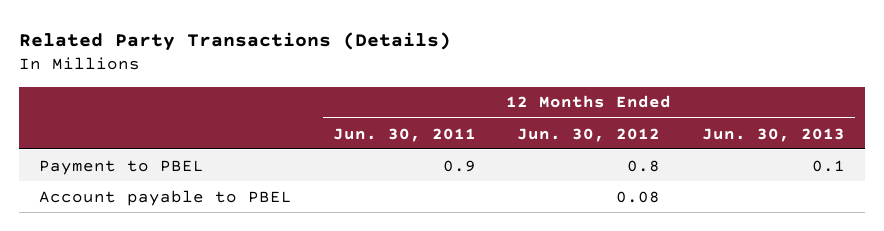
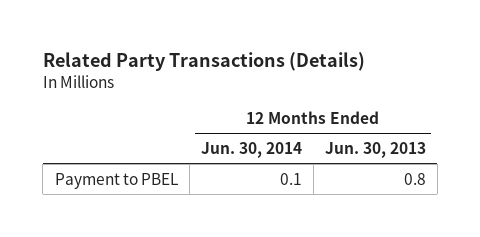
[333,127,477,142] Jun. 30, 2011 -> none
[517,127,661,142] Jun. 30, 2012 -> none
none -> [200,142,302,159] Jun. 30, 2014
[39,189,293,206] Account payable to PBEL -> none
[811,159,845,172] 0.1 -> [403,172,426,185] 0.8

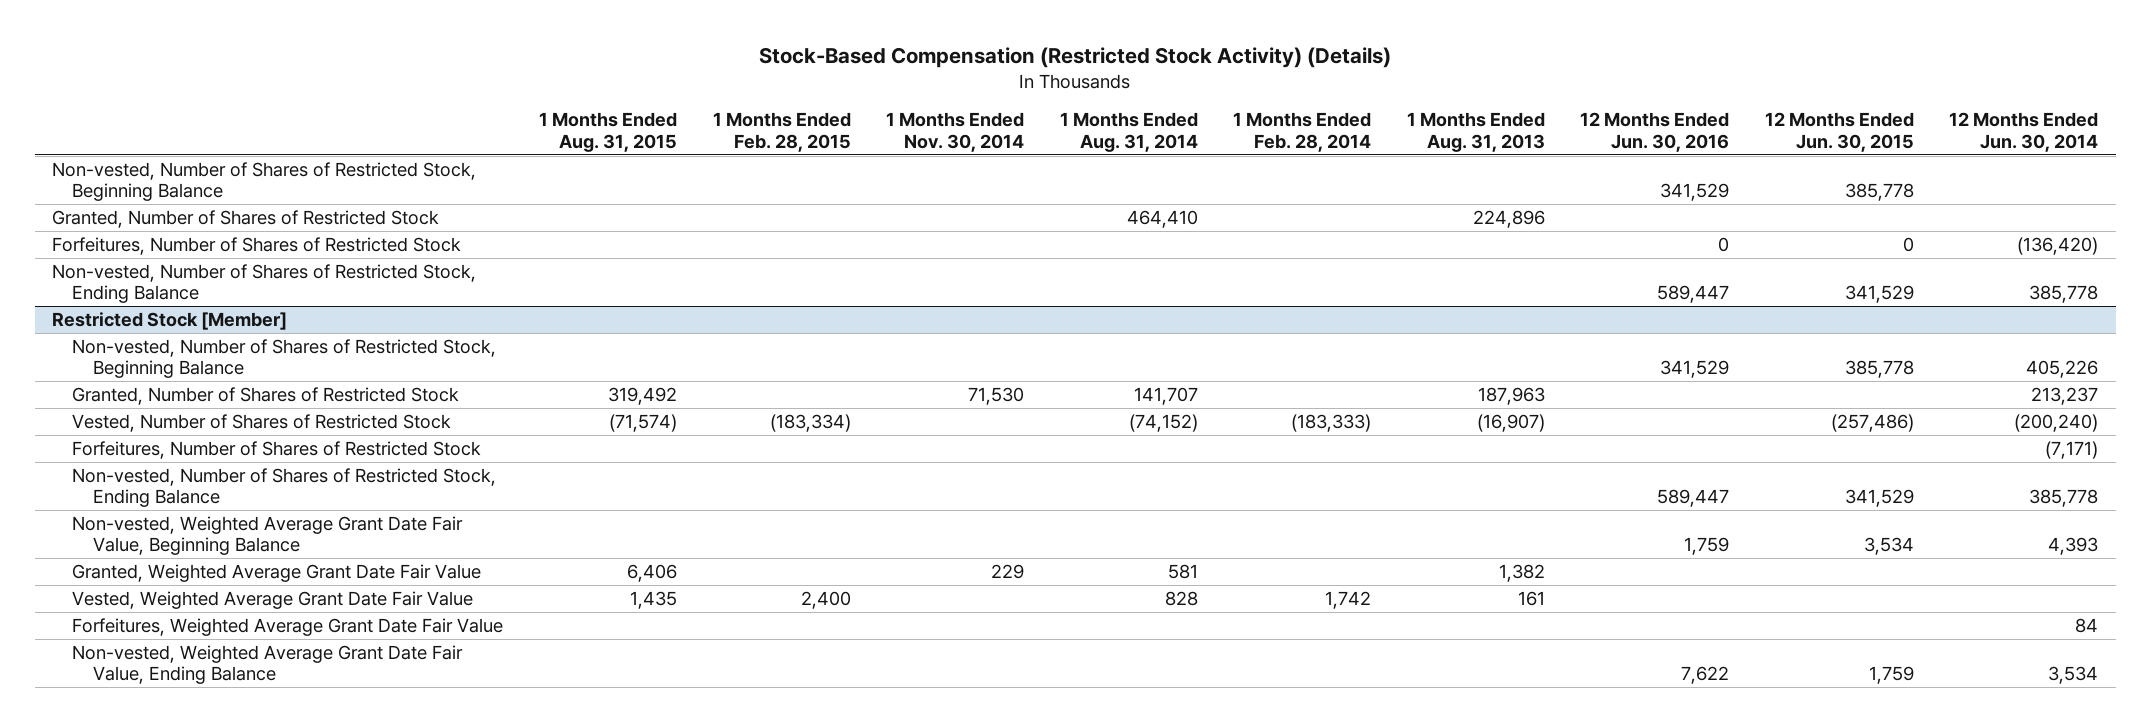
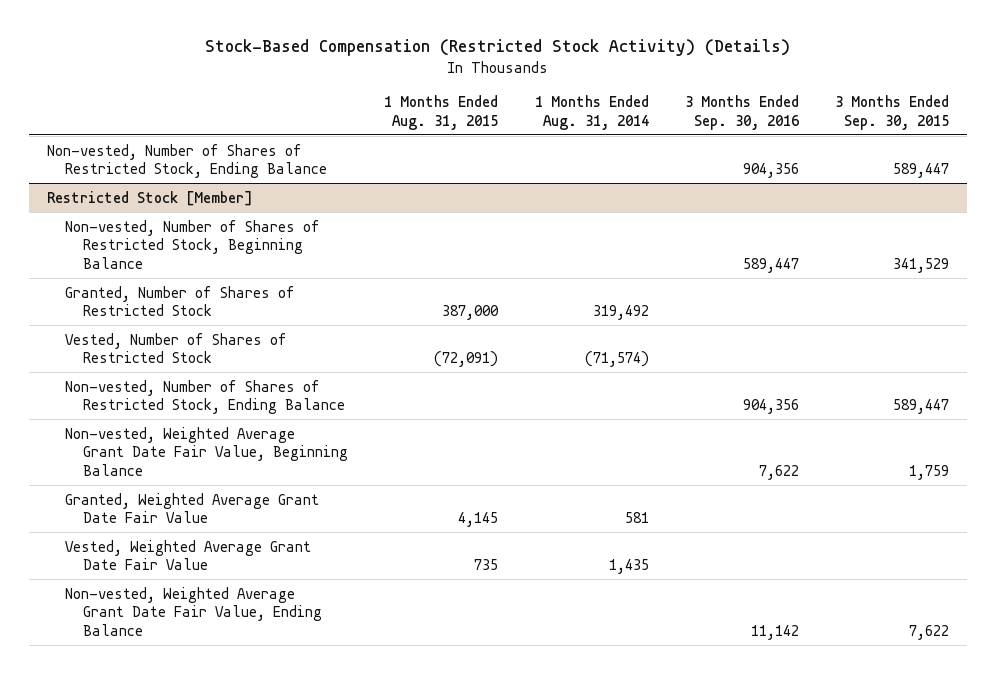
[712,112,851,152] 1 Months Ended Feb. 28, 2015 -> none
[886,112,1025,152] 1 Months Ended Nov. 30, 2014 -> none
[1233,112,1372,152] 1 Months Ended Feb. 28, 2014 -> none
[1406,112,1545,152] 1 Months Ended Aug. 31, 2013 -> none
[1580,112,1730,152] 12 Months Ended Jun. 30, 2016 -> none
[1764,112,1914,152] 12 Months Ended Jun. 30, 2015 -> none
[1949,112,2099,152] 12 Months Ended Jun. 30, 2014 -> none
none -> [684,95,799,130] 3 Months Ended Sep. 30, 2016
none -> [835,95,950,130] 3 Months Ended Sep. 30, 2015
[52,161,477,202] Non-vested, Number of Shares of Restricted Stock, Beginning Balance -> none
[52,209,440,228] Granted, Number of Shares of Restricted Stock -> none
[52,236,462,255] Forfeitures, Number of Shares of Restricted Stock -> none
[72,440,482,459] Forfeitures, Number of Shares of Restricted Stock -> none
[608,386,678,405] 319,492 -> [442,305,500,321] 387,000
[1133,386,1198,405] 141,707 -> [592,305,649,321] 319,492
[609,413,678,432] (71,574) -> [434,351,499,368] (72,091)
[1128,413,1198,432] (74,152) -> [584,351,649,368] (71,574)
[72,617,504,636] Forfeitures, Weighted Average Grant Date Fair Value -> none
[627,563,678,582] 6,406 -> [458,512,499,528] 4,145
[630,590,678,609] 1,435 -> [474,559,499,571] 735
[1164,590,1198,606] 828 -> [608,559,649,575] 1,435

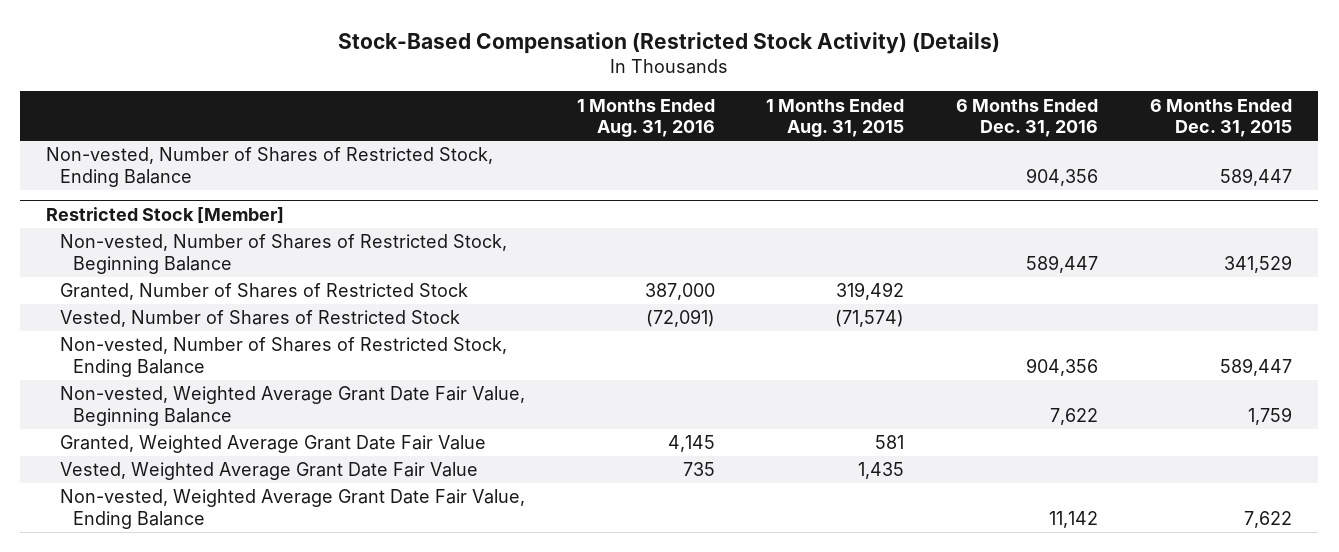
[534,95,649,130] 1 Months Ended Aug. 31, 2014 -> none
[684,95,799,130] 3 Months Ended Sep. 30, 2016 -> none
[835,95,950,130] 3 Months Ended Sep. 30, 2015 -> none
none -> [576,98,715,138] 1 Months Ended Aug. 31, 2016
none -> [956,98,1099,138] 6 Months Ended Dec. 31, 2016
none -> [1150,98,1293,138] 6 Months Ended Dec. 31, 2015
[442,305,500,321] 387,000 -> [836,282,905,301] 319,492
[434,351,499,368] (72,091) -> [835,310,905,328] (71,574)
[458,512,499,528] 4,145 -> [875,435,905,450] 581
[474,559,499,571] 735 -> [858,462,905,480] 1,435

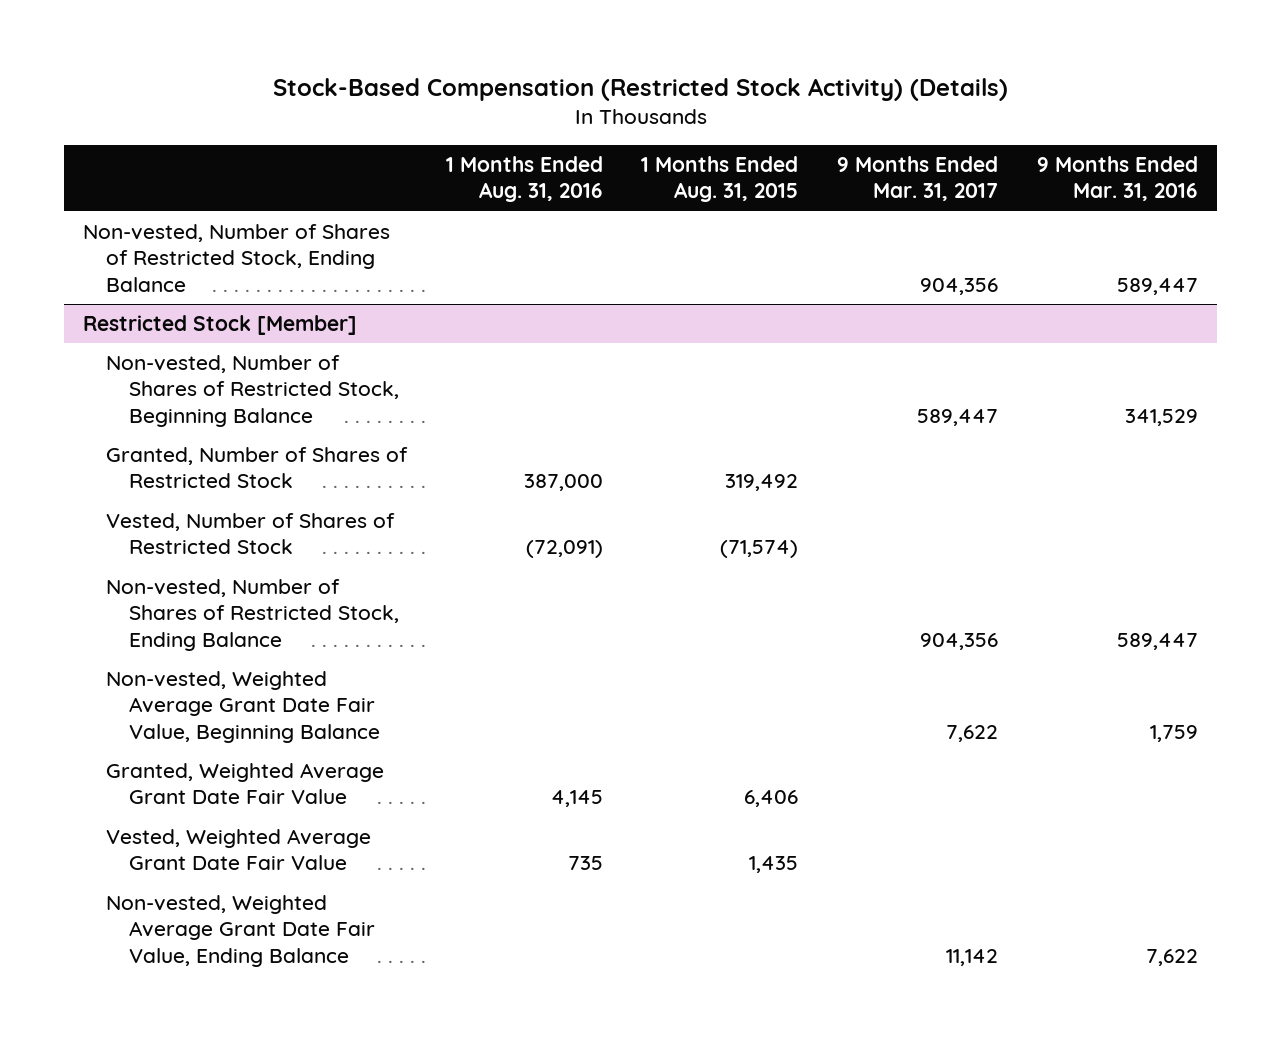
[956,98,1099,138] 6 Months Ended Dec. 31, 2016 -> none
[1150,98,1293,138] 6 Months Ended Dec. 31, 2015 -> none
none -> [837,155,999,202] 9 Months Ended Mar. 31, 2017
none -> [1036,155,1198,202] 9 Months Ended Mar. 31, 2016
[875,435,905,450] 581 -> [744,790,799,808] 6,406

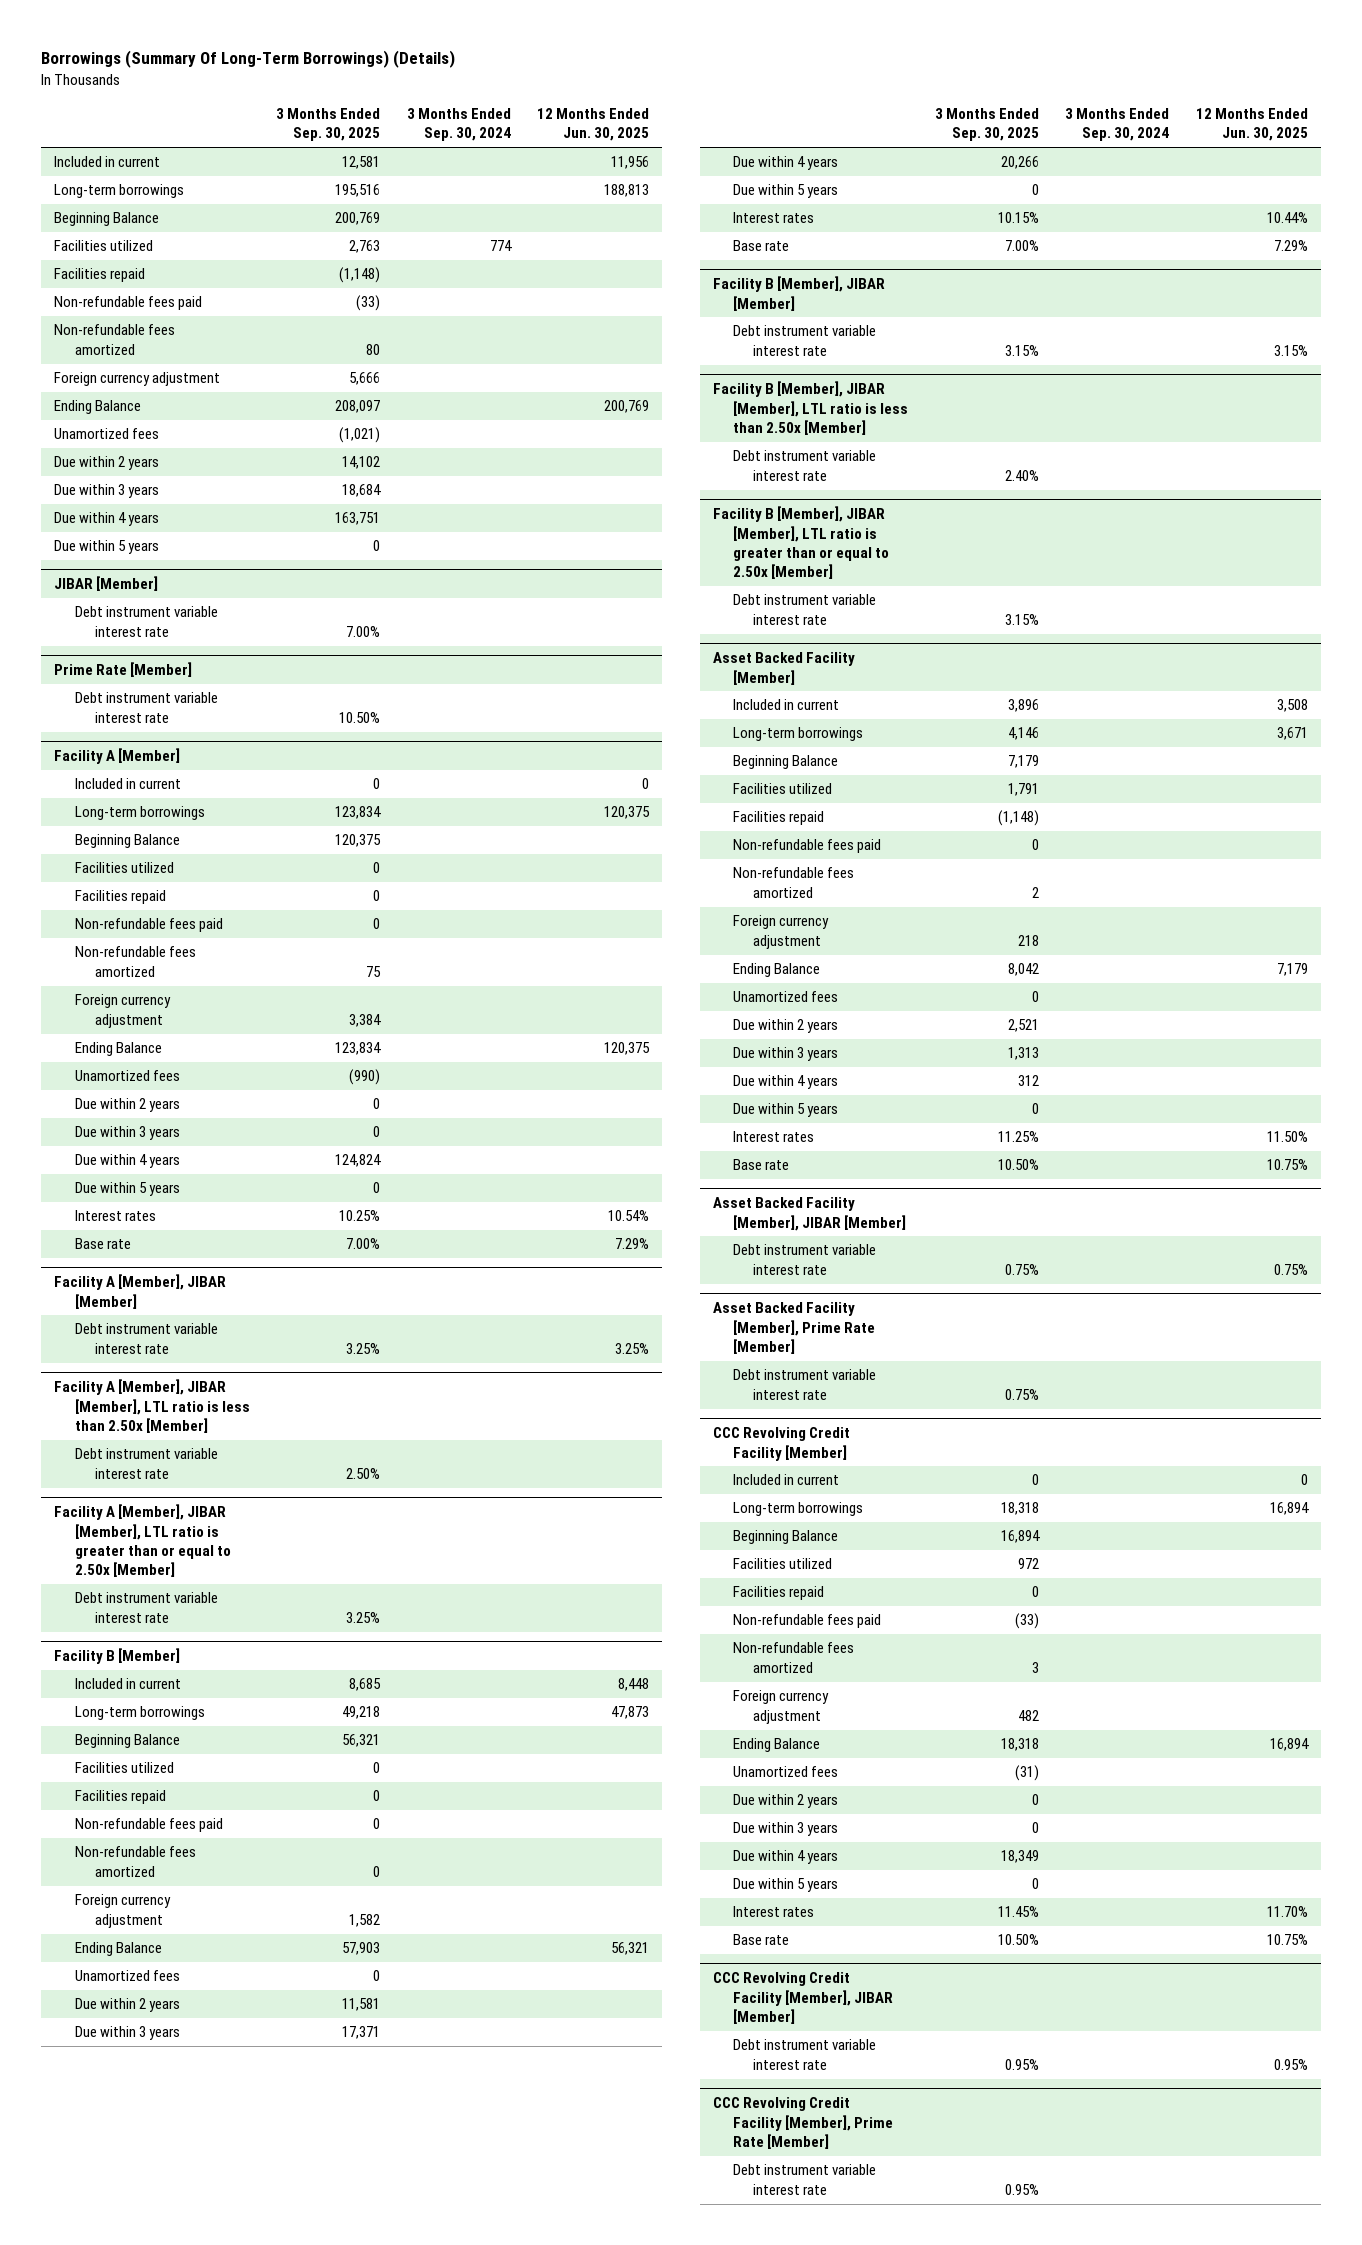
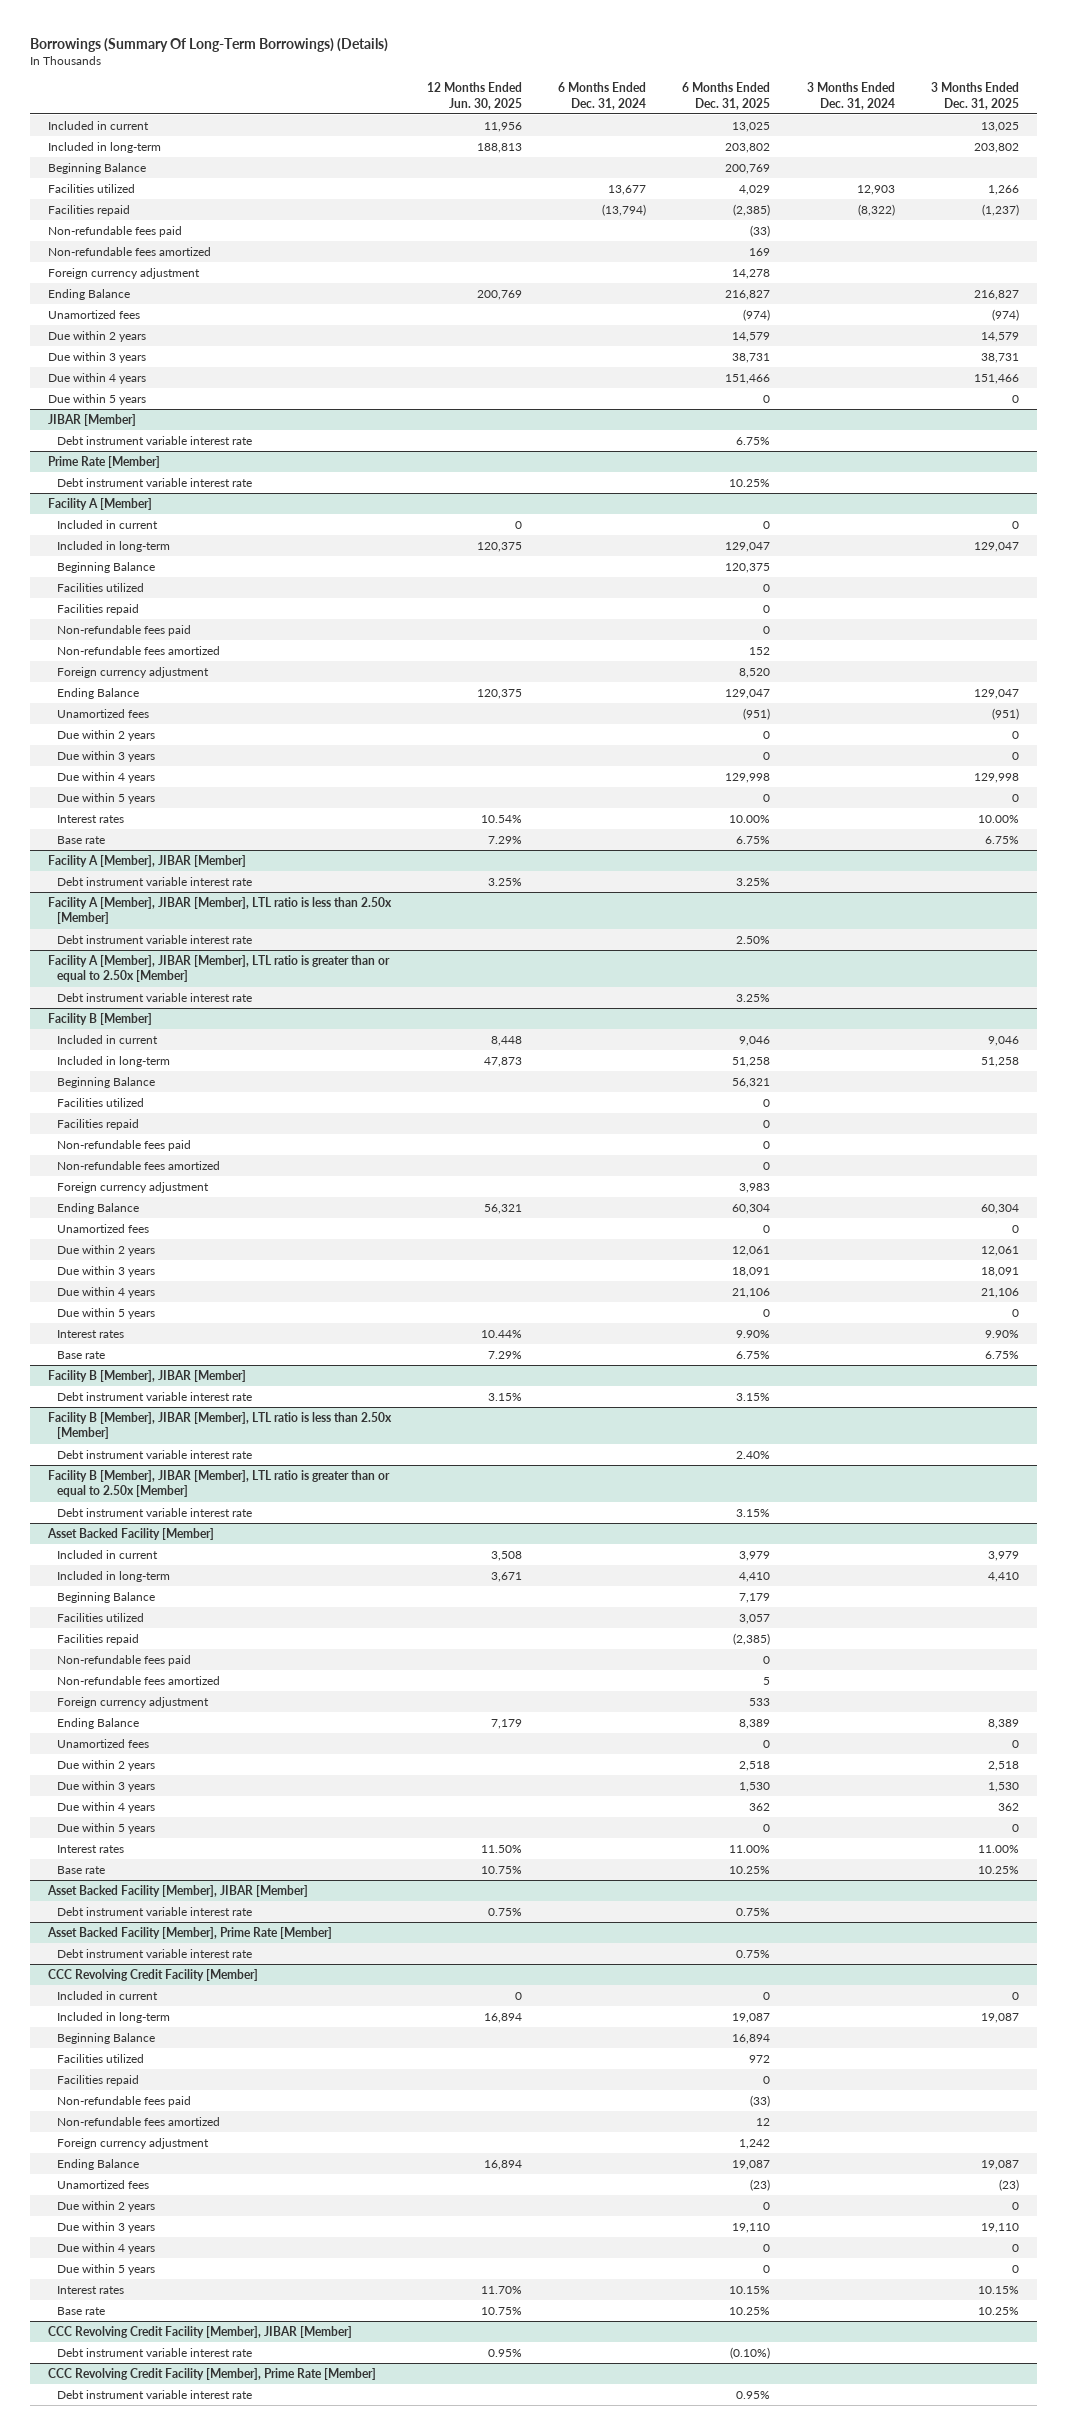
[276,108,381,142] 3 Months Ended Sep. 30, 2025 -> none
[406,108,511,142] 3 Months Ended Sep. 30, 2024 -> none
none -> [558,82,647,110] 6 Months Ended Dec. 31, 2024
none -> [682,82,771,110] 6 Months Ended Dec. 31, 2025
none -> [806,82,895,110] 3 Months Ended Dec. 31, 2024
none -> [930,82,1019,110] 3 Months Ended Dec. 31, 2025
[54,184,185,199] Long-term borrowings -> [48,142,162,154] Included in long-term
[74,806,205,821] Long-term borrowings -> [56,541,170,553] Included in long-term
[74,1706,205,1721] Long-term borrowings -> [56,1056,170,1068] Included in long-term
[733,727,864,742] Long-term borrowings -> [56,1571,170,1583] Included in long-term
[733,1502,864,1517] Long-term borrowings -> [56,2012,170,2024] Included in long-term

